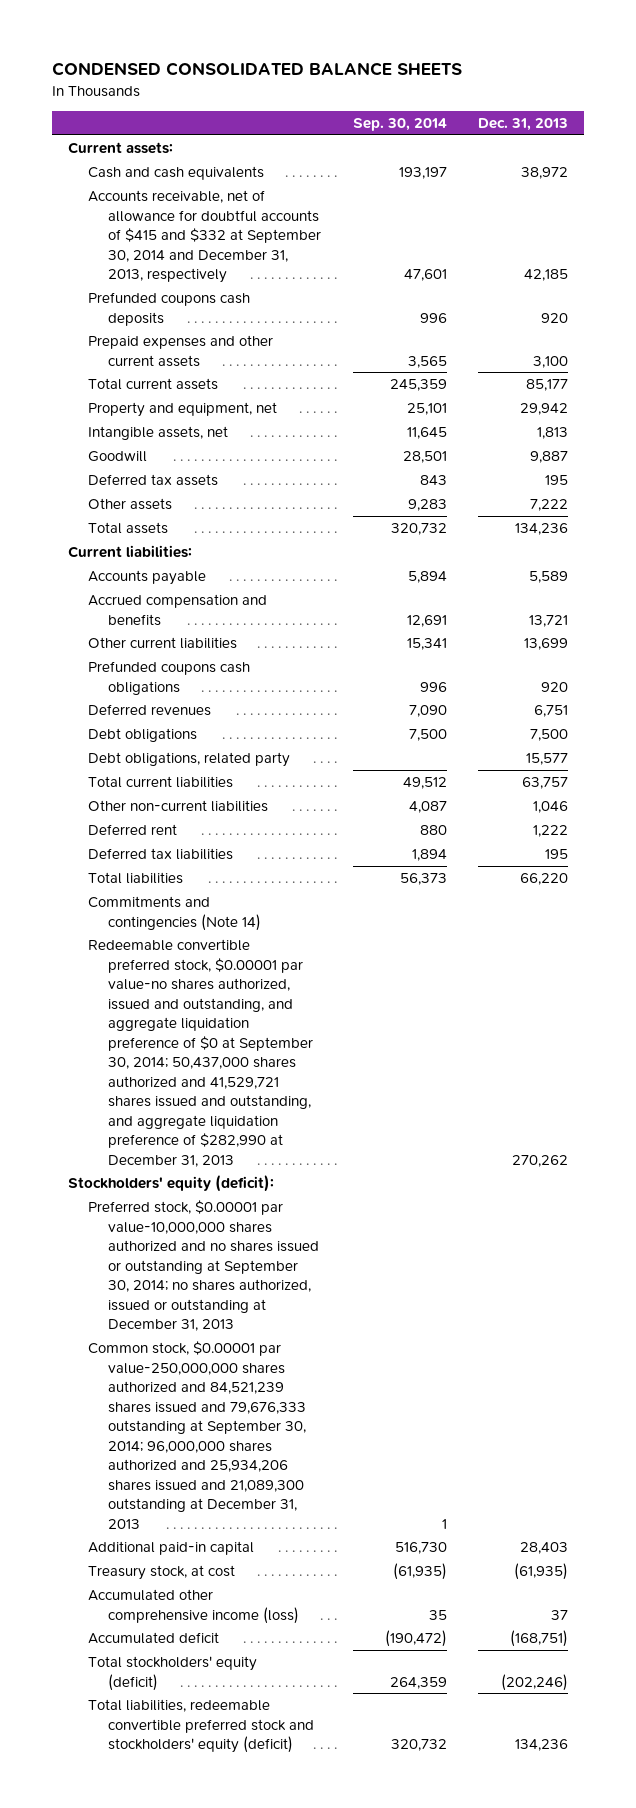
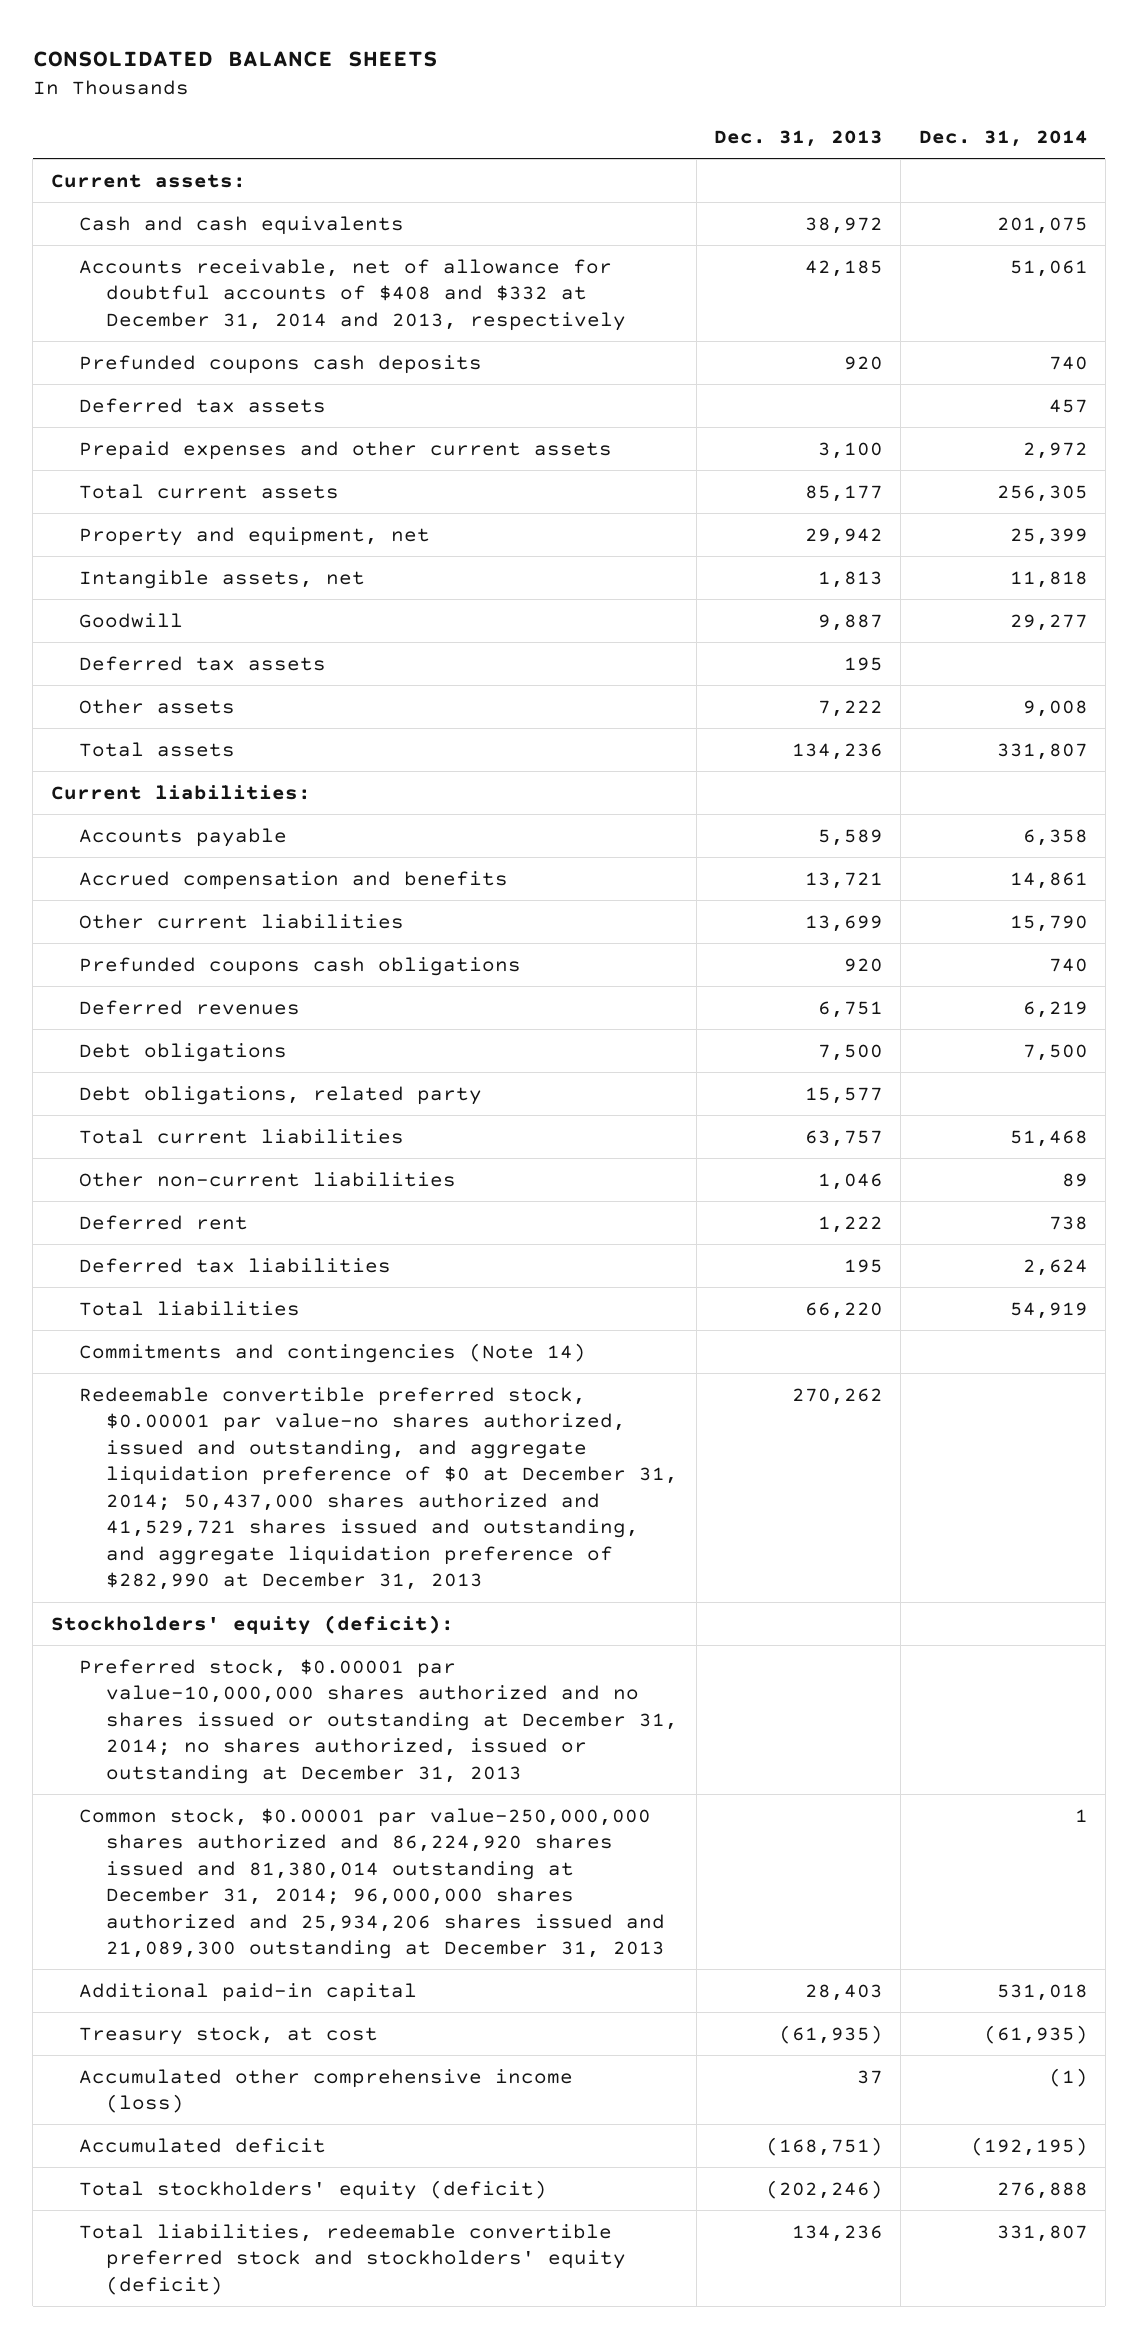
[51,62,462,77] CONDENSED CONSOLIDATED BALANCE SHEETS -> [32,50,438,67] CONSOLIDATED BALANCE SHEETS
[352,118,447,132] Sep. 30, 2014 -> none
none -> [918,130,1088,148] Dec. 31, 2014
[87,190,321,284] Accounts receivable, net of allowance for doubtful accounts of $415 and $332 at September 30, 2014 and December 31, 2013, respectively -> [78,258,627,331] Accounts receivable, net of allowance for doubtful accounts of $408 and $332 at December 31, 2014 and 2013, respectively
none -> [78,397,326,413] Deferred tax assets
[87,939,313,1167] Redeemable convertible preferred stock, $0.00001 par value-no shares authorized, issued and outstanding, and aggregate liquidation preference of $0 at September 30, 2014; 50,437,000 shares authorized and 41,529,721 shares issued and outstanding, and aggregate liquidation preference of $282,990 at December 31, 2013 -> [78,1386,679,1591] Redeemable convertible preferred stock, $0.00001 par value-no shares authorized, issued and outstanding, and aggregate liquidation preference of $0 at December 31, 2014; 50,437,000 shares authorized and 41,529,721 shares issued and outstanding, and aggregate liquidation preference of $282,990 at December 31, 2013
[87,1200,319,1332] Preferred stock, $0.00001 par value-10,000,000 shares authorized and no shares issued or outstanding at September 30, 2014; no shares authorized, issued or outstanding at December 31, 2013 -> [78,1658,679,1784] Preferred stock, $0.00001 par value-10,000,000 shares authorized and no shares issued or outstanding at December 31, 2014; no shares authorized, issued or outstanding at December 31, 2013
[87,1341,306,1529] Common stock, $0.00001 par value-250,000,000 shares authorized and 84,521,239 shares issued and 79,676,333 outstanding at September 30, 2014; 96,000,000 shares authorized and 25,934,206 shares issued and 21,089,300 outstanding at December 31, 2013 -> [78,1807,666,1960] Common stock, $0.00001 par value-250,000,000 shares authorized and 86,224,920 shares issued and 81,380,014 outstanding at December 31, 2014; 96,000,000 shares authorized and 25,934,206 shares issued and 21,089,300 outstanding at December 31, 2013

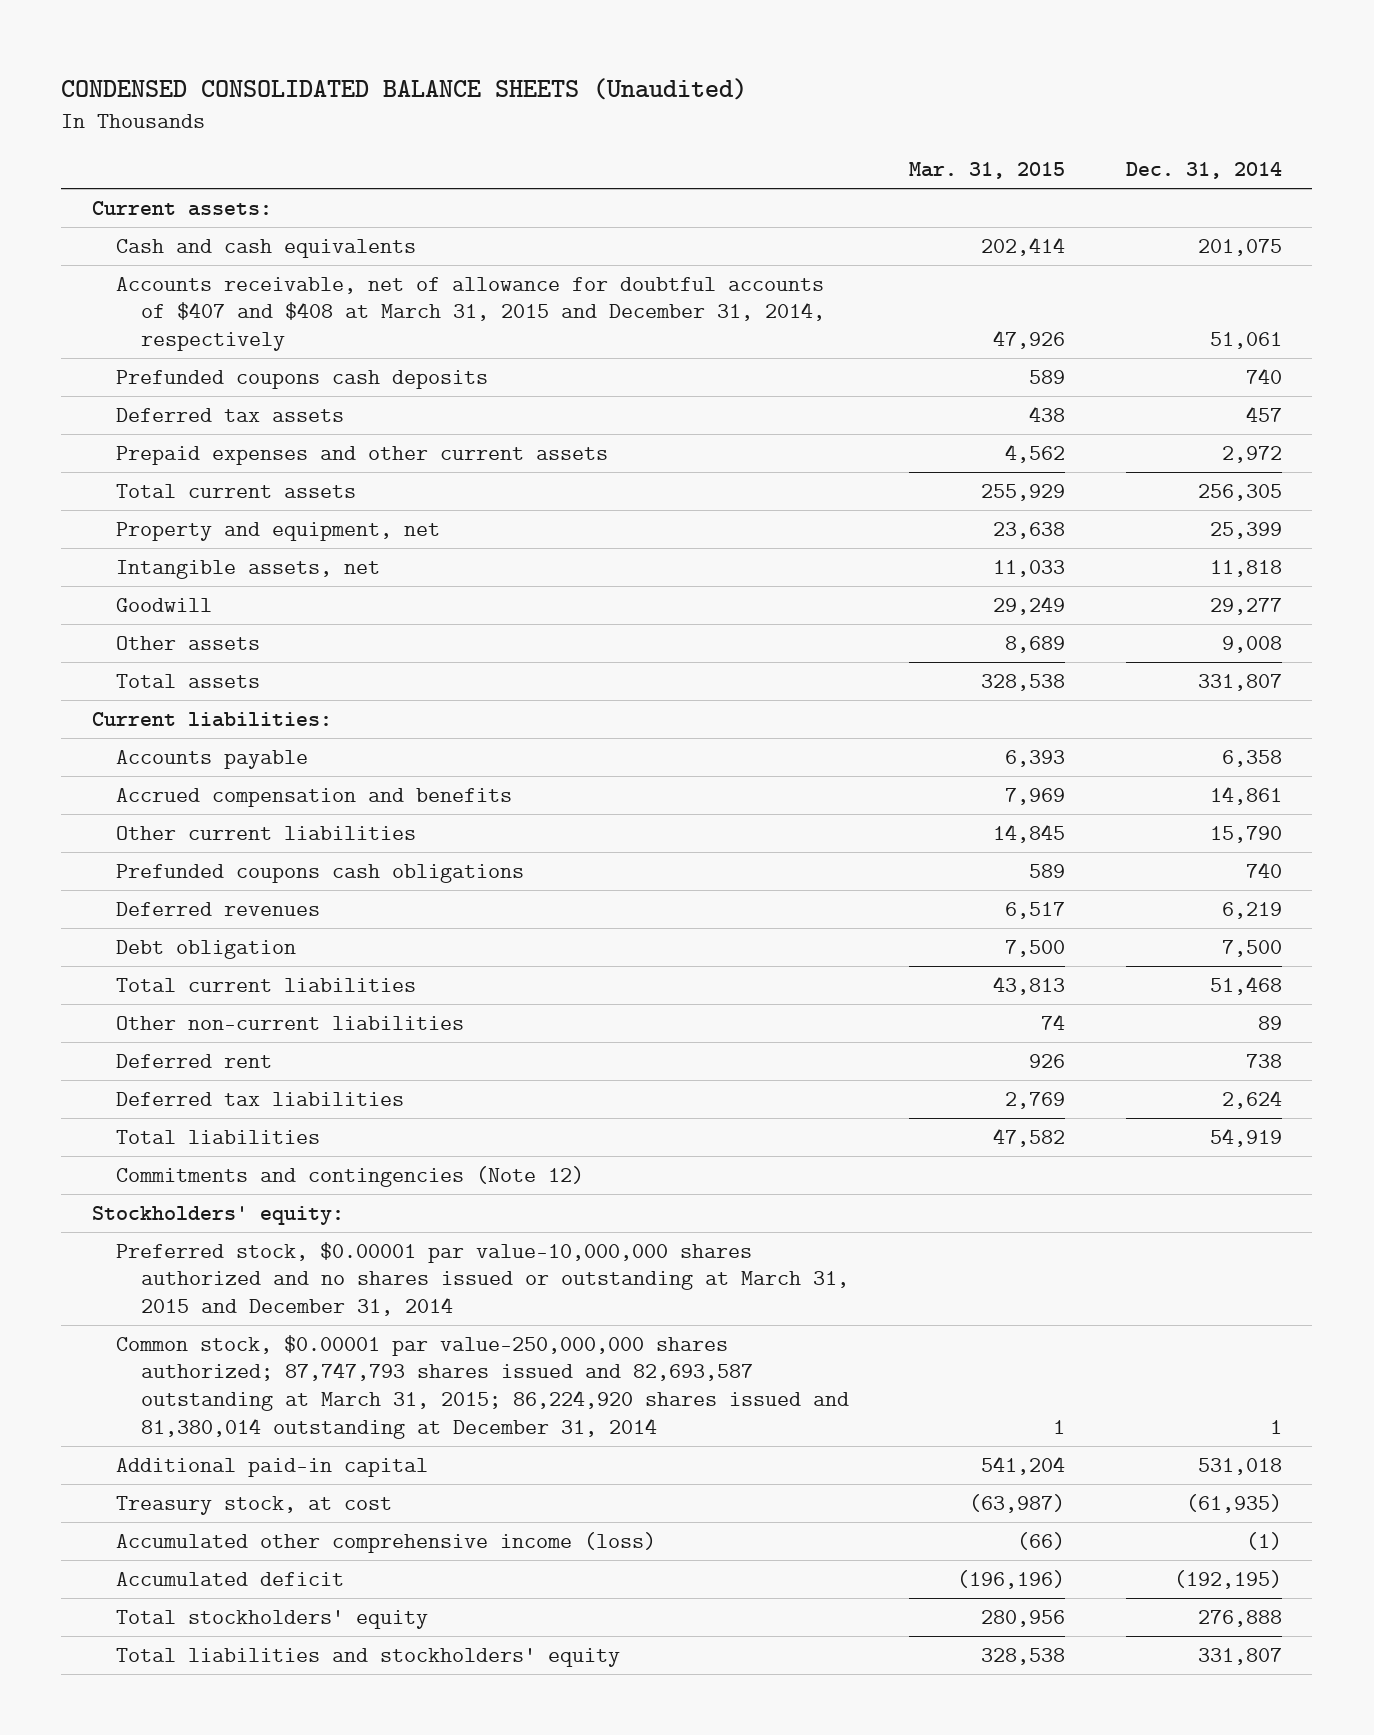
[32,50,438,67] CONSOLIDATED BALANCE SHEETS -> [61,77,748,100] CONDENSED CONSOLIDATED BALANCE SHEETS (Unaudited)
[714,130,884,148] Dec. 31, 2013 -> none
none -> [909,162,1066,180] Mar. 31, 2015
[78,258,627,331] Accounts receivable, net of allowance for doubtful accounts of $408 and $332 at December 31, 2014 and 2013, respectively -> [116,276,825,352] Accounts receivable, net of allowance for doubtful accounts of $407 and $408 at March 31, 2015 and December 31, 2014, respectively
[78,655,326,671] Deferred tax assets -> none
[78,1085,482,1105] Debt obligations, related party -> none
[78,1042,287,1062] Debt obligations -> [116,939,297,959] Debt obligation
[78,1386,679,1591] Redeemable convertible preferred stock, $0.00001 par value-no shares authorized, issued and outstanding, and aggregate liquidation preference of $0 at December 31, 2014; 50,437,000 shares authorized and 41,529,721 shares issued and outstanding, and aggregate liquidation preference of $282,990 at December 31, 2013 -> none
[78,1342,586,1363] Commitments and contingencies (Note 14) -> [116,1165,585,1187] Commitments and contingencies (Note 12)
[50,1614,454,1635] Stockholders' equity (deficit): -> [91,1205,344,1225] Stockholders' equity:
[78,1658,679,1784] Preferred stock, $0.00001 par value-10,000,000 shares authorized and no shares issued or outstanding at December 31, 2014; no shares authorized, issued or outstanding at December 31, 2013 -> [116,1241,849,1317] Preferred stock, $0.00001 par value-10,000,000 shares authorized and no shares issued or outstanding at March 31, 2015 and December 31, 2014
[78,1807,666,1960] Common stock, $0.00001 par value-250,000,000 shares authorized and 86,224,920 shares issued and 81,380,014 outstanding at December 31, 2014; 96,000,000 shares authorized and 25,934,206 shares issued and 21,089,300 outstanding at December 31, 2013 -> [116,1334,849,1439] Common stock, $0.00001 par value-250,000,000 shares authorized; 87,747,793 shares issued and 82,693,587 outstanding at March 31, 2015; 86,224,920 shares issued and 81,380,014 outstanding at December 31, 2014
[78,2179,547,2200] Total stockholders' equity (deficit) -> [116,1609,429,1629] Total stockholders' equity
[78,2223,627,2295] Total liabilities, redeemable convertible preferred stock and stockholders' equity (deficit) -> [116,1647,621,1667] Total liabilities and stockholders' equity

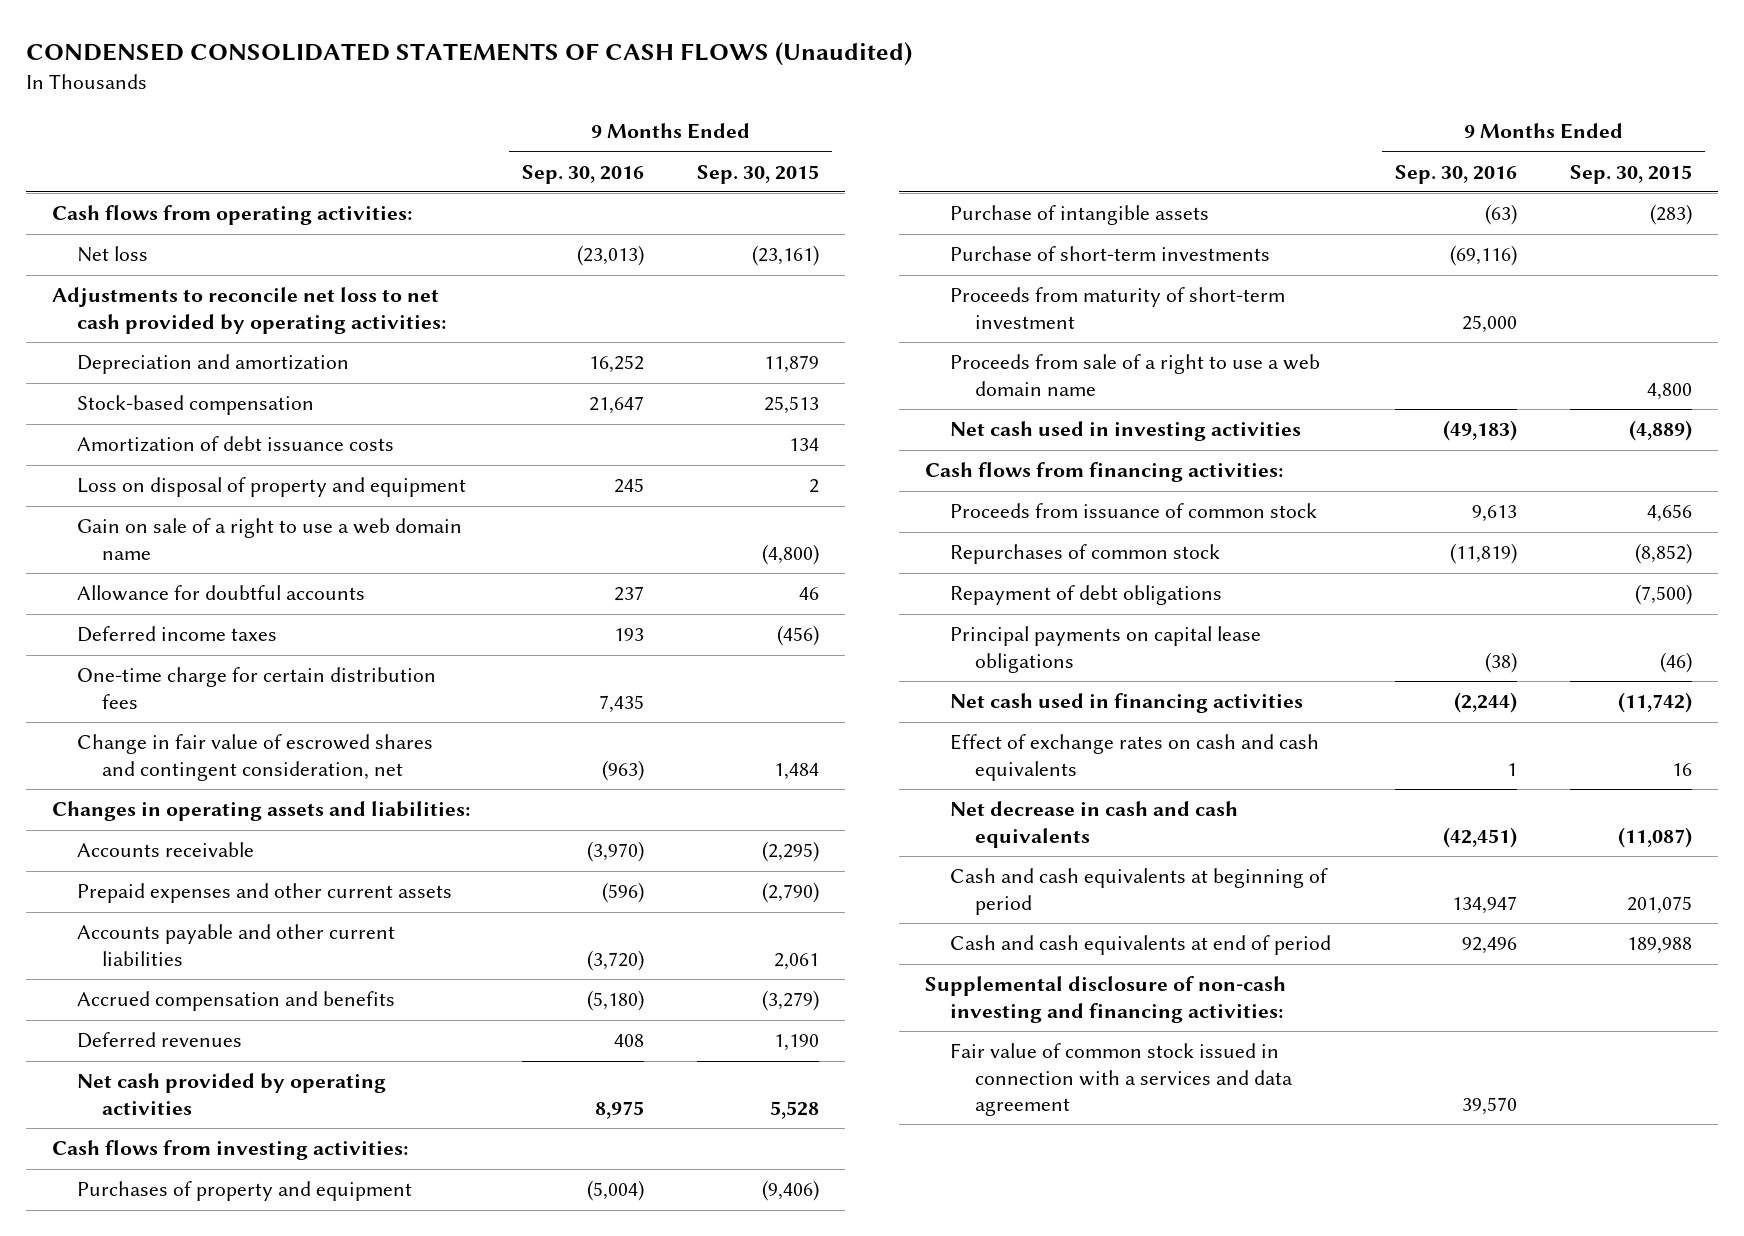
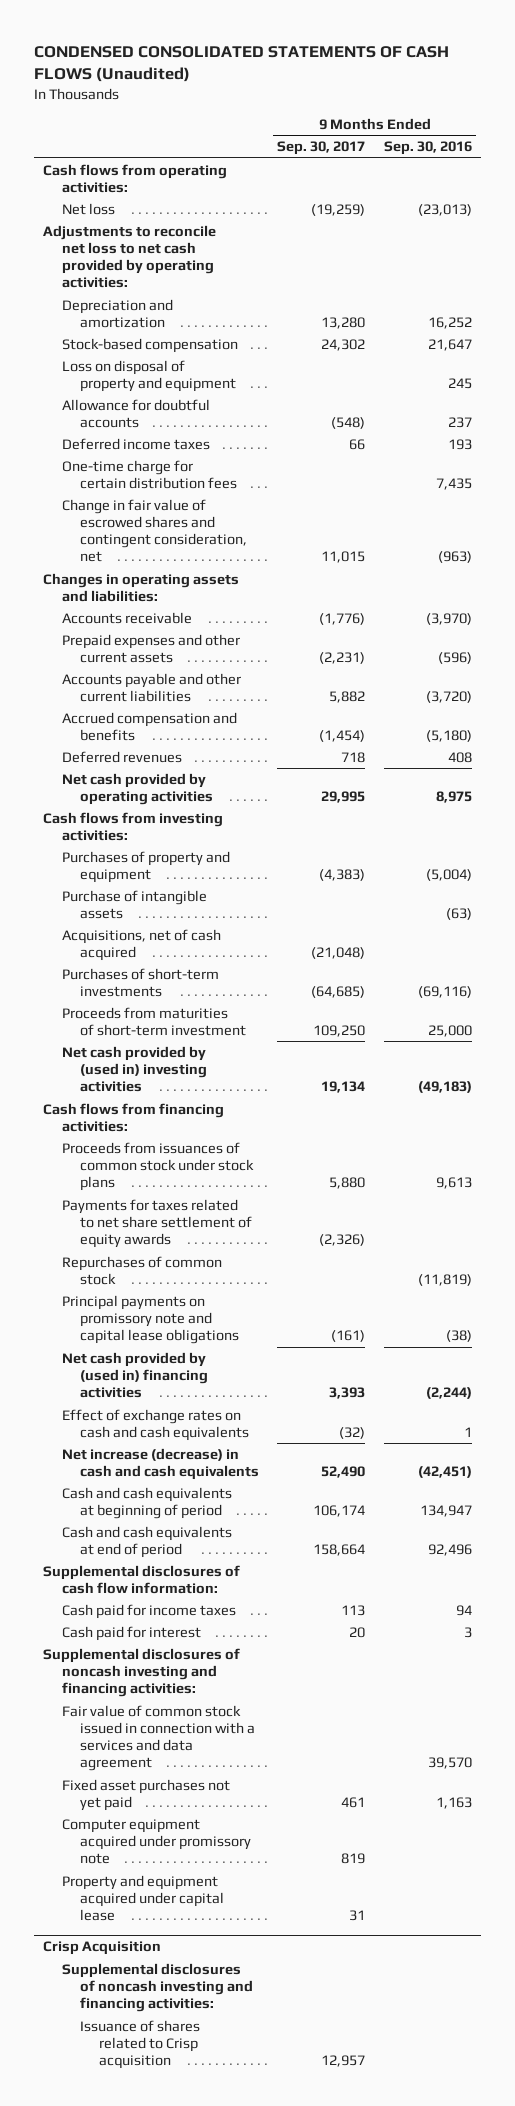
[696,164,819,184] Sep. 30, 2015 -> none
none -> [277,141,366,156] Sep. 30, 2017
[77,436,395,453] Amortization of debt issuance costs -> none
[77,518,463,560] Gain on sale of a right to use a web domain name -> none
[950,354,1321,396] Proceeds from sale of a right to use a web domain name -> none
none -> [61,928,221,962] Acquisitions, net of cash acquired
[950,246,1271,262] Purchase of short-term investments -> [61,967,219,998] Purchases of short-term investments
[950,287,1286,329] Proceeds from maturity of short-term investment -> [61,1006,247,1037] Proceeds from maturities of short-term investment
[950,421,1302,442] Net cash used in investing activities -> [61,1045,208,1093] Net cash provided by (used in) investing activities
[950,503,1318,519] Proceeds from issuance of common stock -> [61,1141,255,1192] Proceeds from issuances of common stock under stock plans
none -> [61,1198,253,1249] Payments for taxes related to net share settlement of equity awards
[950,585,1223,606] Repayment of debt obligations -> none
[950,626,1262,673] Principal payments on capital lease obligations -> [61,1294,240,1345] Principal payments on promissory note and capital lease obligations
[950,693,1304,714] Net cash used in financing activities -> [61,1351,209,1399] Net cash provided by (used in) financing activities
[950,801,1239,848] Net decrease in cash and cash equivalents -> [61,1447,260,1481] Net increase (decrease) in cash and cash equivalents
none -> [43,1564,241,1595] Supplemental disclosures of cash flow information:
none -> [61,1603,236,1619] Cash paid for income taxes
none -> [61,1625,201,1641] Cash paid for interest
[925,976,1287,1023] Supplemental disclosure of non-cash investing and financing activities: -> [43,1647,241,1698] Supplemental disclosures of noncash investing and financing activities:
none -> [61,1778,230,1812] Fixed asset purchases not yet paid
none -> [61,1818,252,1865] Computer equipment acquired under promissory note
none -> [61,1874,225,1922] Property and equipment acquired under capital lease
none -> [43,1941,162,1956] Crisp Acquisition
none -> [61,1962,254,2013] Supplemental disclosures of noncash investing and financing activities:
none -> [80,2019,201,2070] Issuance of shares related to Crisp acquisition

